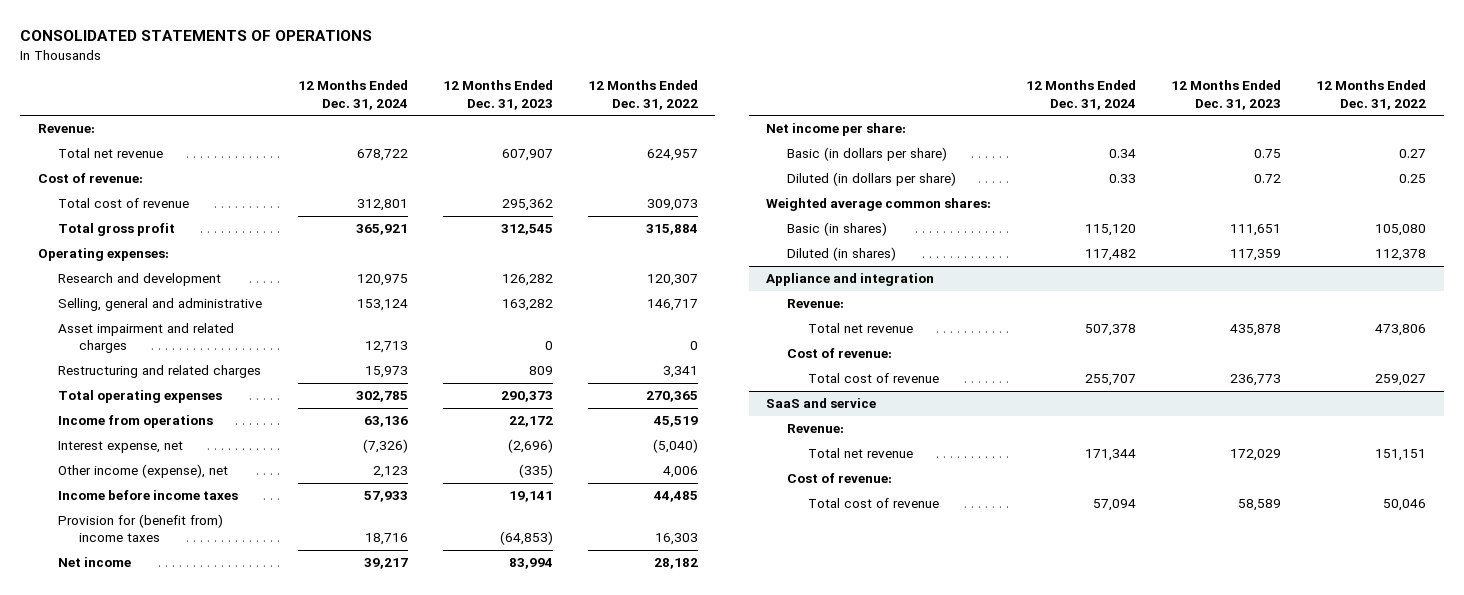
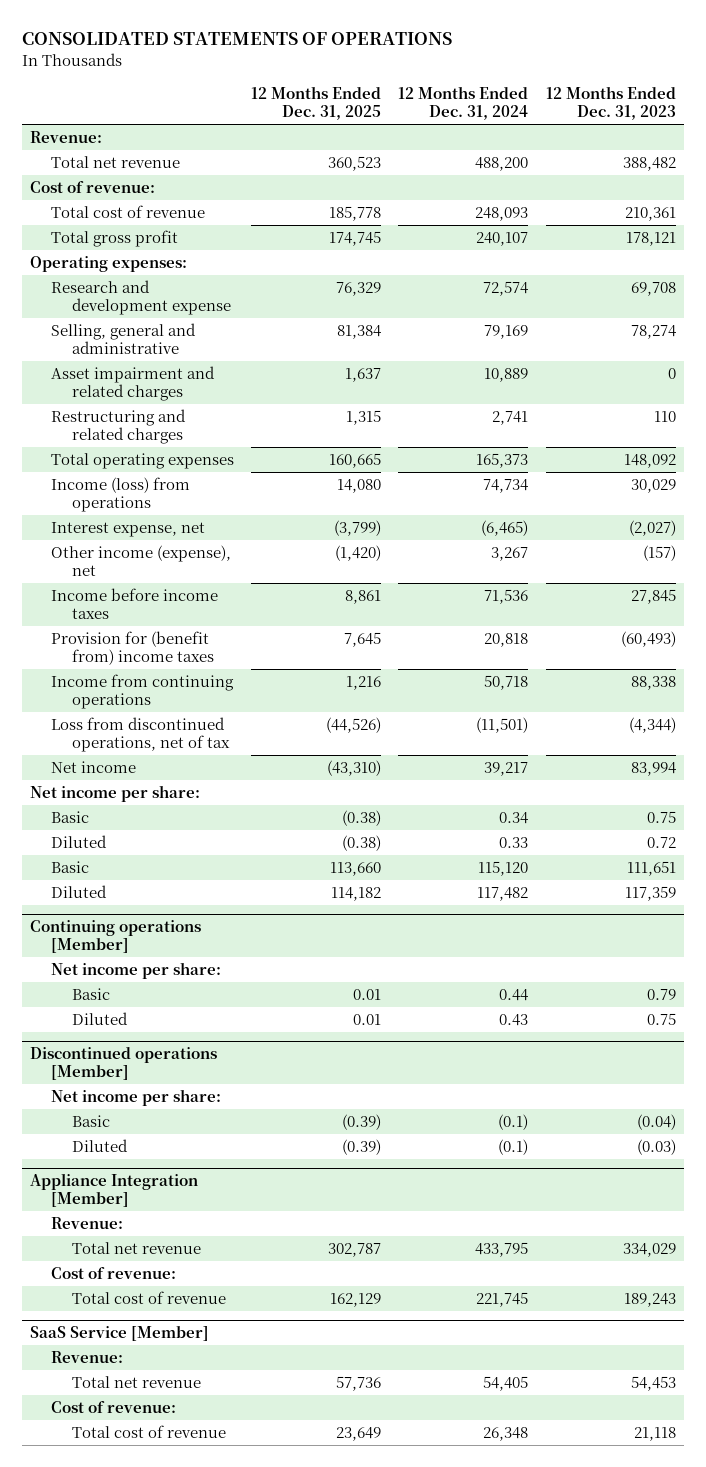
[587,80,698,110] 12 Months Ended Dec. 31, 2022 -> none
none -> [251,86,382,121] 12 Months Ended Dec. 31, 2025
[356,149,408,162] 678,722 -> [475,157,529,172] 488,200
[501,149,553,162] 607,907 -> [622,157,676,172] 388,482
[356,199,408,212] 312,801 -> [475,207,529,222] 248,093
[501,199,553,212] 295,362 -> [624,207,676,222] 210,361
[355,224,408,236] 365,921 -> [476,232,529,247] 240,107
[500,224,553,236] 312,545 -> [625,232,676,247] 178,121
[58,273,222,287] Research and development -> [51,280,231,316] Research and development expense
[356,274,408,287] 120,975 -> [483,281,529,297] 72,574
[501,274,553,287] 126,282 -> [630,282,676,297] 69,708
[356,299,408,312] 153,124 -> [484,325,529,340] 79,169
[501,299,553,312] 163,282 -> [630,325,676,340] 78,274
[364,341,408,354] 12,713 -> [484,368,529,383] 10,889
[364,366,408,379] 15,973 -> [492,411,529,426] 2,741
[528,366,553,376] 809 -> [653,411,676,423] 110
[355,391,408,403] 302,785 -> [476,453,529,469] 165,373
[500,391,553,403] 290,373 -> [623,454,676,469] 148,092
[58,415,214,429] Income from operations -> [51,477,191,513] Income (loss) from operations
[363,416,408,428] 63,136 -> [483,479,529,494] 74,734
[508,416,553,428] 22,172 -> [630,479,676,494] 30,029
[362,439,408,454] (7,326) -> [481,520,529,537] (6,465)
[507,439,553,454] (2,696) -> [628,520,676,537] (2,027)
[372,466,408,479] 2,123 -> [491,547,529,562] 3,267
[518,464,553,479] (335) -> [642,545,676,562] (157)
[363,491,408,503] 57,933 -> [484,589,529,605] 71,536
[508,491,553,503] 19,141 -> [630,589,676,605] 27,845
[364,533,408,546] 18,716 -> [484,633,529,648] 20,818
[499,531,553,546] (64,853) -> [620,631,676,648] (60,493)
none -> [51,674,235,710] Income from continuing operations
none -> [51,717,230,753] Loss from discontinued operations, net of tax
[766,198,992,212] Weighted average common shares: -> none
[787,147,948,162] Basic (in dollars per share) -> [51,811,90,824] Basic
[787,172,957,187] Diluted (in dollars per share) -> [51,835,108,849] Diluted
[787,222,888,237] Basic (in shares) -> [51,861,90,874] Basic
[787,247,897,262] Diluted (in shares) -> [51,885,108,899] Diluted
none -> [30,920,202,954] Continuing operations [Member]
none -> [51,962,222,980] Net income per share:
none -> [71,988,110,1001] Basic
none -> [71,1012,128,1026] Diluted
none -> [30,1047,218,1081] Discontinued operations [Member]
none -> [51,1089,222,1107] Net income per share:
none -> [71,1115,110,1128] Basic
none -> [71,1139,128,1153] Diluted
[766,273,935,287] Appliance and integration -> [30,1173,199,1208] Appliance Integration [Member]
[1085,324,1137,337] 507,378 -> [475,1242,529,1258] 433,795
[1230,324,1282,337] 435,878 -> [622,1243,676,1258] 334,029
[1085,374,1137,387] 255,707 -> [476,1292,529,1308] 221,745
[1230,374,1282,387] 236,773 -> [623,1293,676,1308] 189,243
[766,398,877,409] SaaS and service -> [30,1326,210,1342] SaaS Service [Member]
[1085,449,1137,462] 171,344 -> [483,1376,529,1392] 54,405
[1230,449,1282,462] 172,029 -> [630,1376,676,1392] 54,453
[1093,499,1137,512] 57,094 -> [483,1427,529,1442] 26,348
[1238,499,1282,512] 58,589 -> [633,1427,676,1442] 21,118

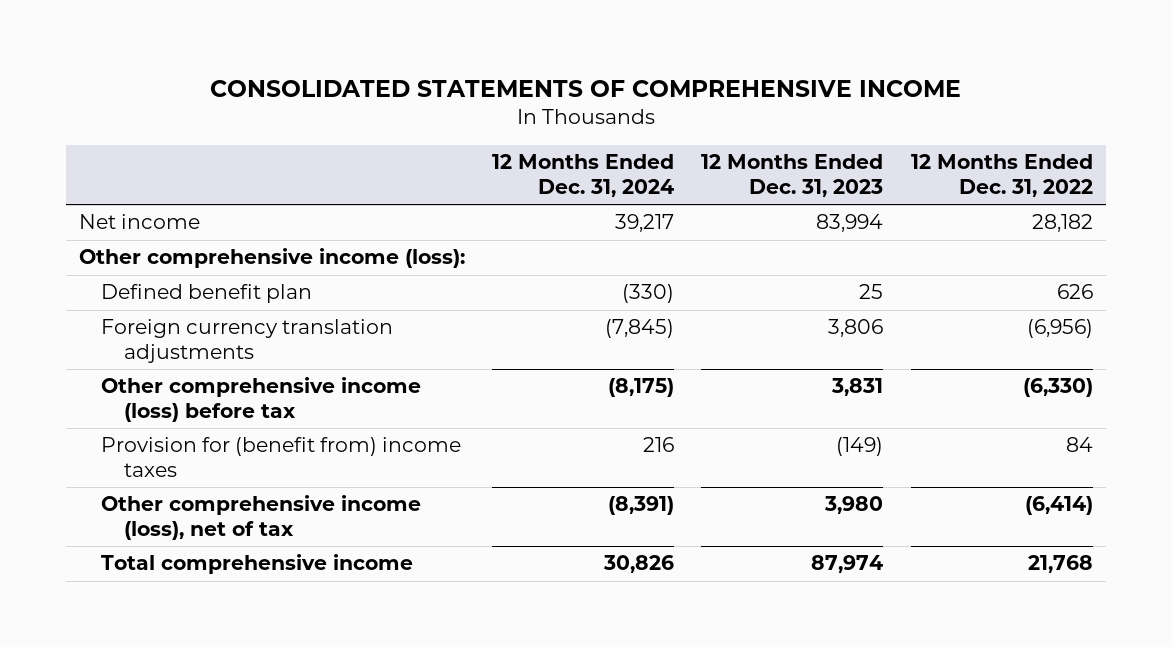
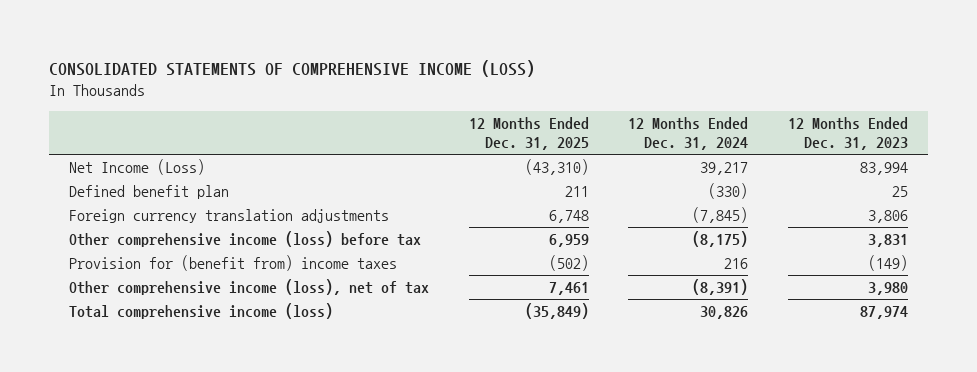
[209,80,961,98] CONSOLIDATED STATEMENTS OF COMPREHENSIVE INCOME -> [49,59,536,77] CONSOLIDATED STATEMENTS OF COMPREHENSIVE INCOME (LOSS)
[910,154,1093,197] 12 Months Ended Dec. 31, 2022 -> none
none -> [468,117,589,151] 12 Months Ended Dec. 31, 2025
[79,248,466,269] Other comprehensive income (loss): -> none
[79,214,201,230] Net income -> [69,159,206,176] Net Income (Loss)
[101,554,414,575] Total comprehensive income -> [69,303,334,320] Total comprehensive income (loss)

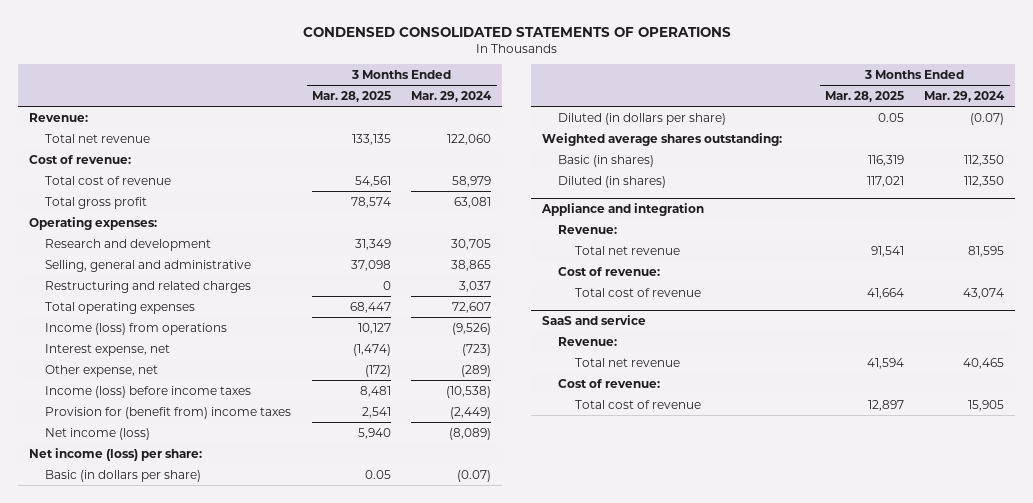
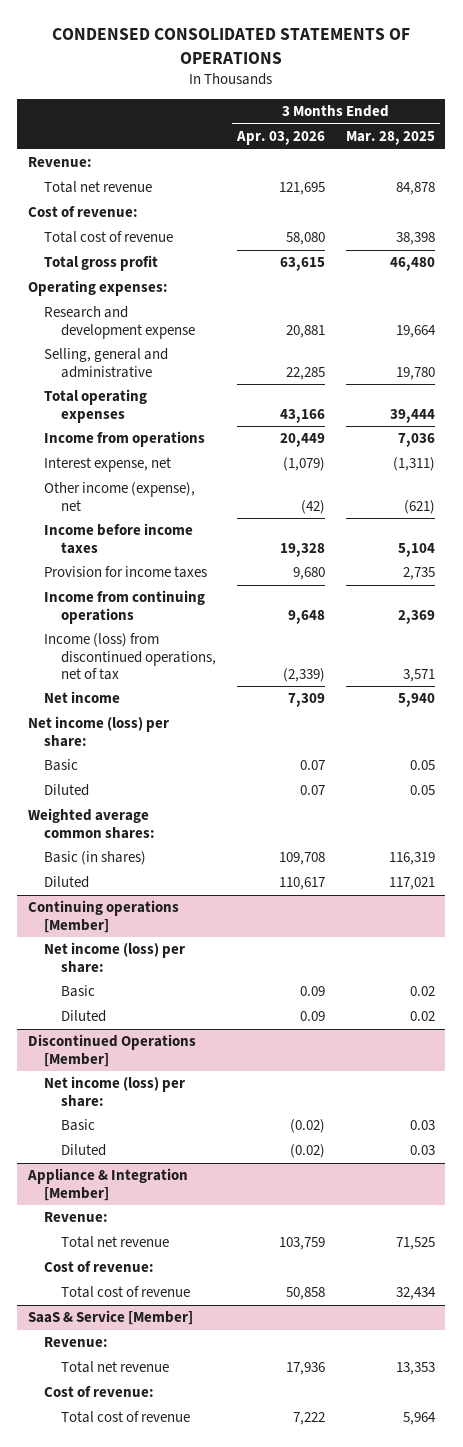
[411,90,493,102] Mar. 29, 2024 -> none
none -> [236,131,326,146] Apr. 03, 2026
[351,133,391,145] 133,135 -> [396,182,436,196] 84,878
[354,175,391,187] 54,561 -> [396,232,436,246] 38,398
[350,196,391,208] 78,574 -> [390,257,436,272] 46,480
[45,280,252,293] Restructuring and related charges -> none
[45,238,212,251] Research and development -> [44,306,196,339] Research and development expense
[354,238,391,250] 31,349 -> [396,324,437,338] 19,664
[350,259,391,271] 37,098 -> [396,366,436,380] 19,780
[349,301,391,313] 68,447 -> [390,408,436,423] 39,444
[45,322,228,335] Income (loss) from operations -> [44,431,206,448] Income from operations
[357,322,391,334] 10,127 -> [398,433,436,448] 7,036
[352,343,391,356] (1,474) -> [393,457,436,472] (1,311)
[45,364,159,377] Other expense, net -> [44,482,196,511] Other income (expense), net
[364,364,391,377] (172) -> [404,499,436,514] (621)
[45,385,252,398] Income (loss) before income taxes -> [44,523,194,554] Income before income taxes
[359,385,391,397] 8,481 -> [398,542,436,557] 5,104
[45,406,292,419] Provision for (benefit from) income taxes -> [44,566,208,579] Provision for income taxes
[361,406,391,418] 2,541 -> [403,567,436,581] 2,735
none -> [44,590,206,624] Income from continuing operations
none -> [44,633,217,681] Income (loss) from discontinued operations, net of tax
[45,427,151,440] Net income (loss) -> [44,691,121,704] Net income
[45,469,202,482] Basic (in dollars per share) -> [44,759,79,772] Basic
[558,112,727,125] Diluted (in dollars per share) -> [44,784,90,797] Diluted
[541,132,782,146] Weighted average shares outstanding: -> [27,808,156,839] Weighted average common shares:
[558,175,667,188] Diluted (in shares) -> [44,876,90,889] Diluted
none -> [27,900,179,933] Continuing operations [Member]
none -> [44,942,186,973] Net income (loss) per share:
none -> [61,985,96,998] Basic
none -> [61,1010,107,1023] Diluted
none -> [27,1034,196,1067] Discontinued Operations [Member]
none -> [44,1076,186,1107] Net income (loss) per share:
none -> [61,1119,96,1132] Basic
none -> [61,1144,107,1157] Diluted
[540,202,704,216] Appliance and integration -> [26,1168,188,1201] Appliance & Integration [Member]
[870,245,904,257] 91,541 -> [396,1237,436,1251] 71,525
[866,287,904,299] 41,664 -> [396,1287,437,1301] 32,434
[541,314,646,325] SaaS and service -> [27,1310,193,1326] SaaS & Service [Member]
[866,357,904,369] 41,594 -> [396,1362,436,1376] 13,353
[867,399,904,411] 12,897 -> [403,1412,437,1426] 5,964

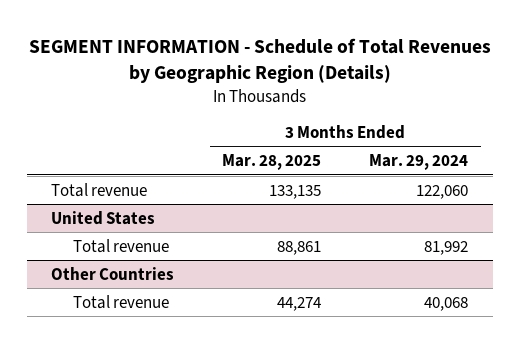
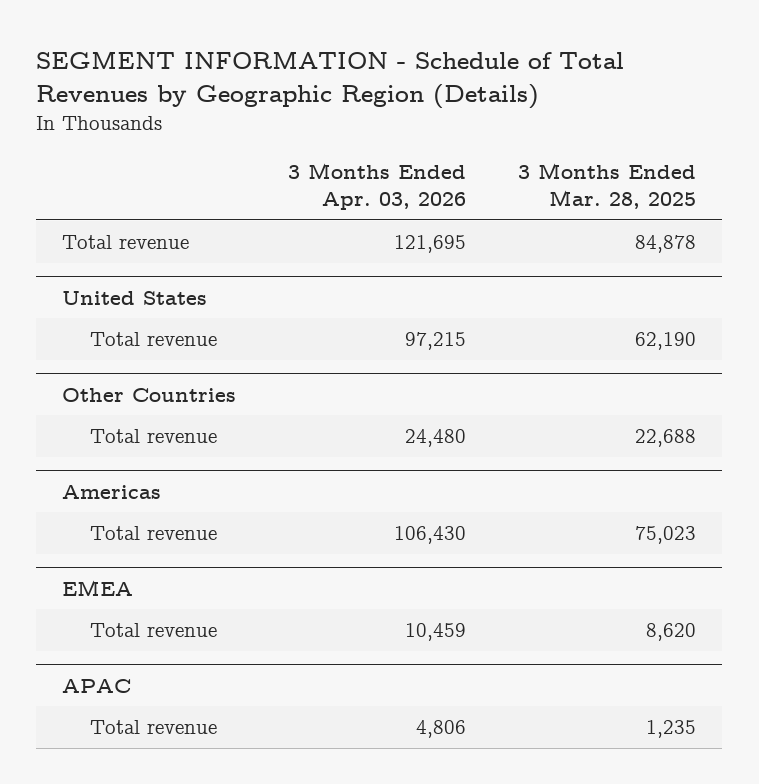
[369,154,469,171] Mar. 29, 2024 -> none
none -> [288,163,467,210] 3 Months Ended Apr. 03, 2026
[269,184,322,199] 133,135 -> [635,235,697,254] 84,878
[277,240,322,255] 88,861 -> [635,332,697,351] 62,190
[277,296,322,311] 44,274 -> [635,429,697,448] 22,688
none -> [62,484,162,499] Americas
none -> [89,526,217,541] Total revenue
none -> [62,579,134,596] EMEA
none -> [89,623,217,638] Total revenue
none -> [62,678,132,693] APAC
none -> [89,720,217,735] Total revenue

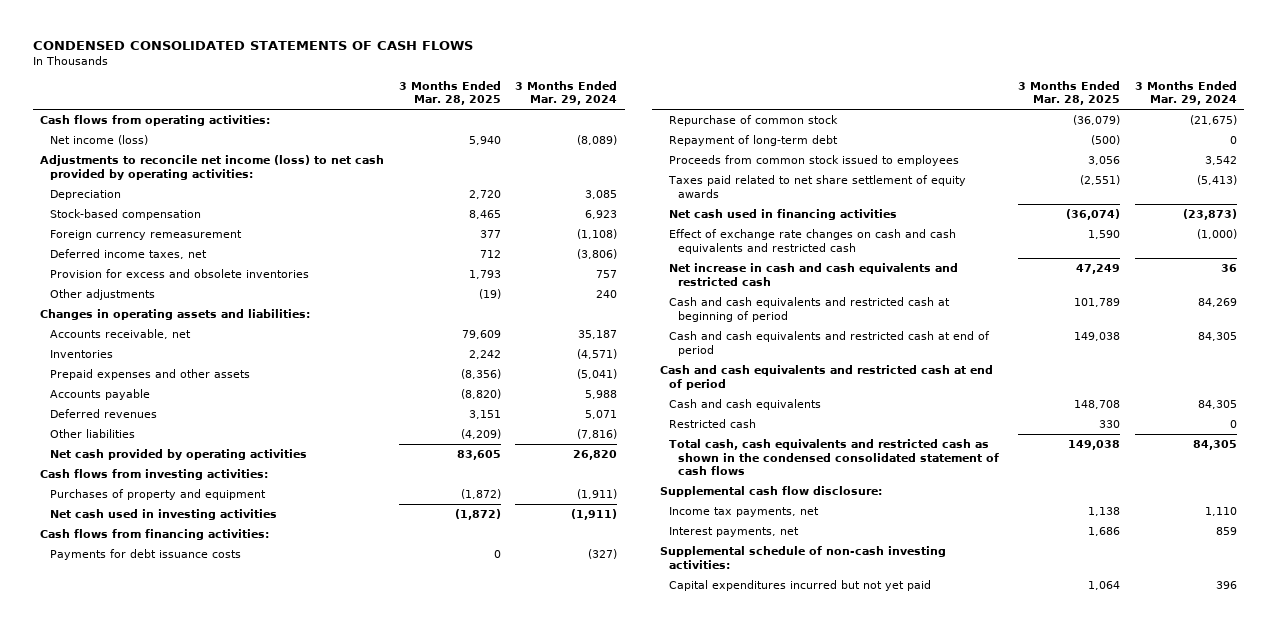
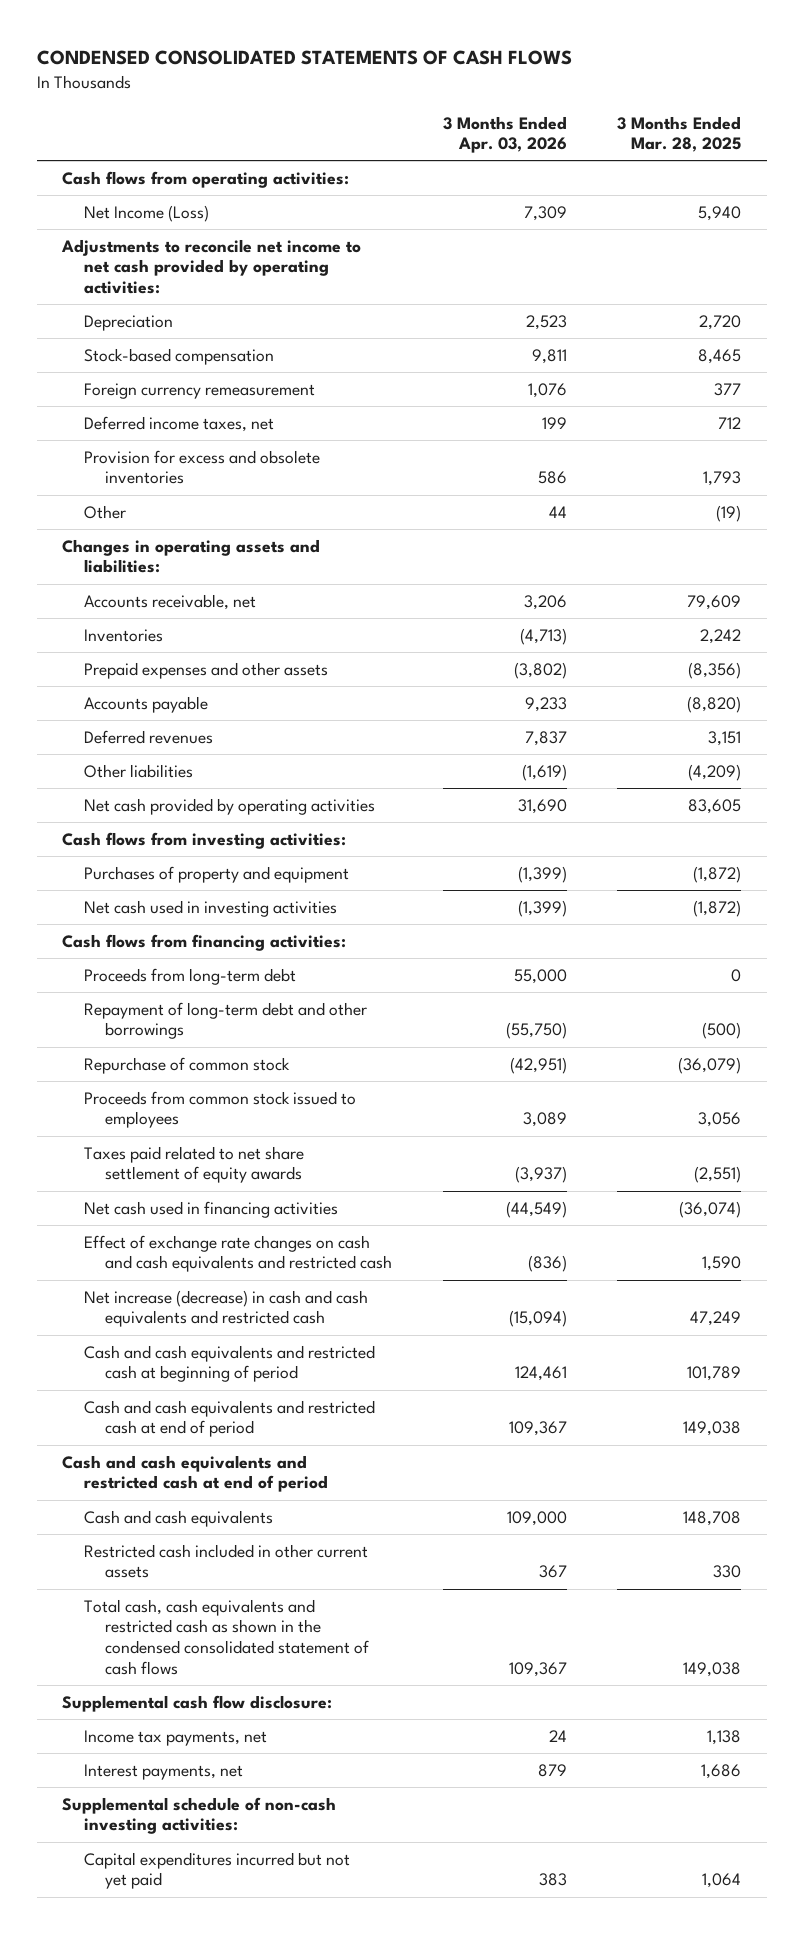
[515,80,618,106] 3 Months Ended Mar. 29, 2024 -> none
none -> [442,115,567,154] 3 Months Ended Apr. 03, 2026
[49,134,148,145] Net income (loss) -> [83,204,209,222] Net Income (Loss)
[40,154,385,180] Adjustments to reconcile net income (loss) to net cash provided by operating activities: -> [61,238,362,295] Adjustments to reconcile net income to net cash provided by operating activities:
[49,288,155,300] Other adjustments -> [83,504,126,519] Other
[49,548,241,560] Payments for debt issuance costs -> none
none -> [83,967,296,985] Proceeds from long-term debt
none -> [83,1001,367,1040] Repayment of long-term debt and other borrowings
[668,134,838,146] Repayment of long-term debt -> none
[668,262,958,286] Net increase in cash and cash equivalents and restricted cash -> [83,1289,368,1328] Net increase (decrease) in cash and cash equivalents and restricted cash
[668,418,756,428] Restricted cash -> [83,1543,368,1579] Restricted cash included in other current assets

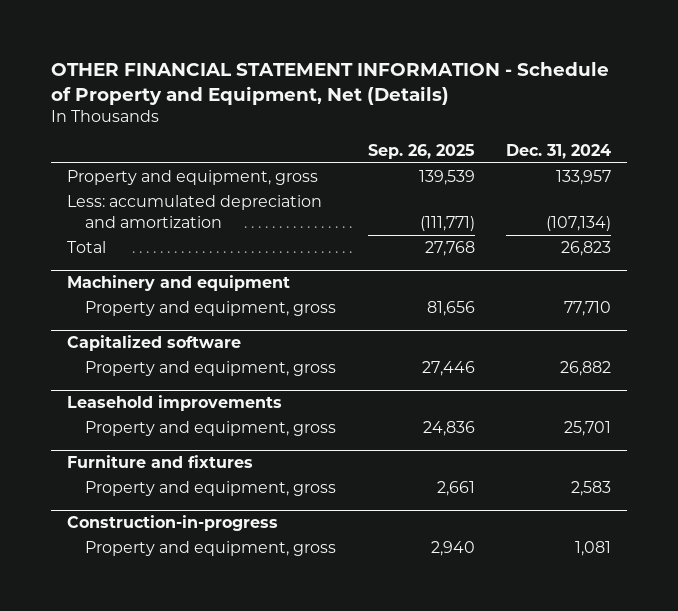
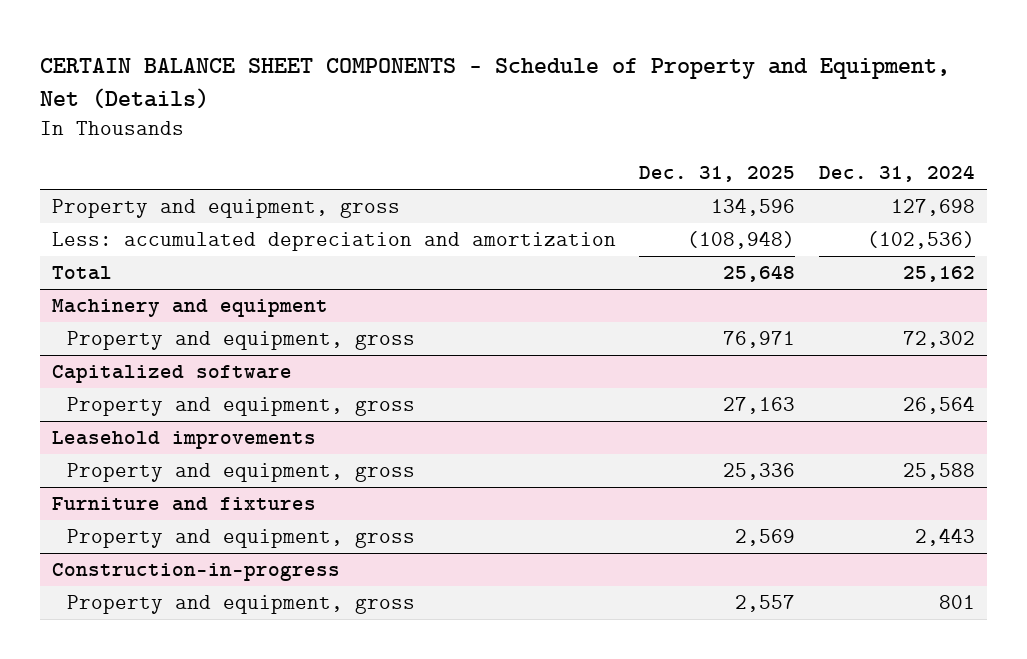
[51,61,610,105] OTHER FINANCIAL STATEMENT INFORMATION - Schedule of Property and Equipment, Net (Details) -> [39,57,950,110] CERTAIN BALANCE SHEET COMPONENTS - Schedule of Property and Equipment, Net (Details)
[367,144,475,160] Sep. 26, 2025 -> none
none -> [639,166,796,183] Dec. 31, 2025
[556,170,612,186] 133,957 -> [891,199,976,217] 127,698
[546,215,612,231] (107,134) -> [867,231,976,250] (102,536)
[561,241,612,257] 26,823 -> [903,266,976,283] 25,162
[564,301,612,317] 77,710 -> [903,331,976,349] 72,302
[560,361,612,377] 26,882 -> [903,396,976,415] 26,564
[564,421,612,437] 25,701 -> [903,463,976,481] 25,588
[571,481,612,497] 2,583 -> [915,528,976,547] 2,443
[575,541,612,557] 1,081 -> [939,595,976,610] 801

